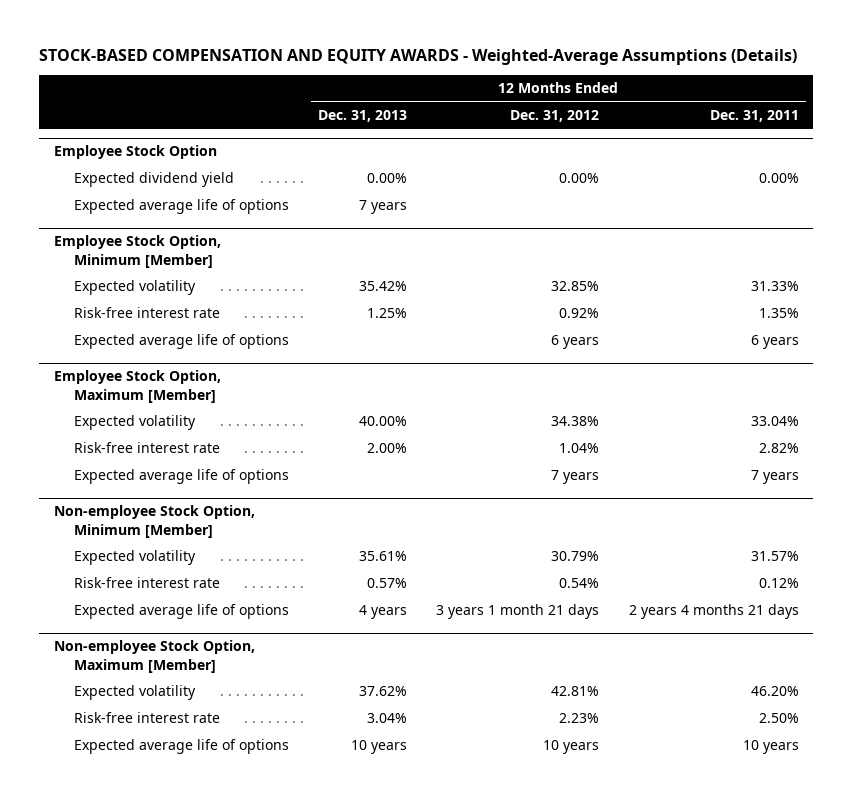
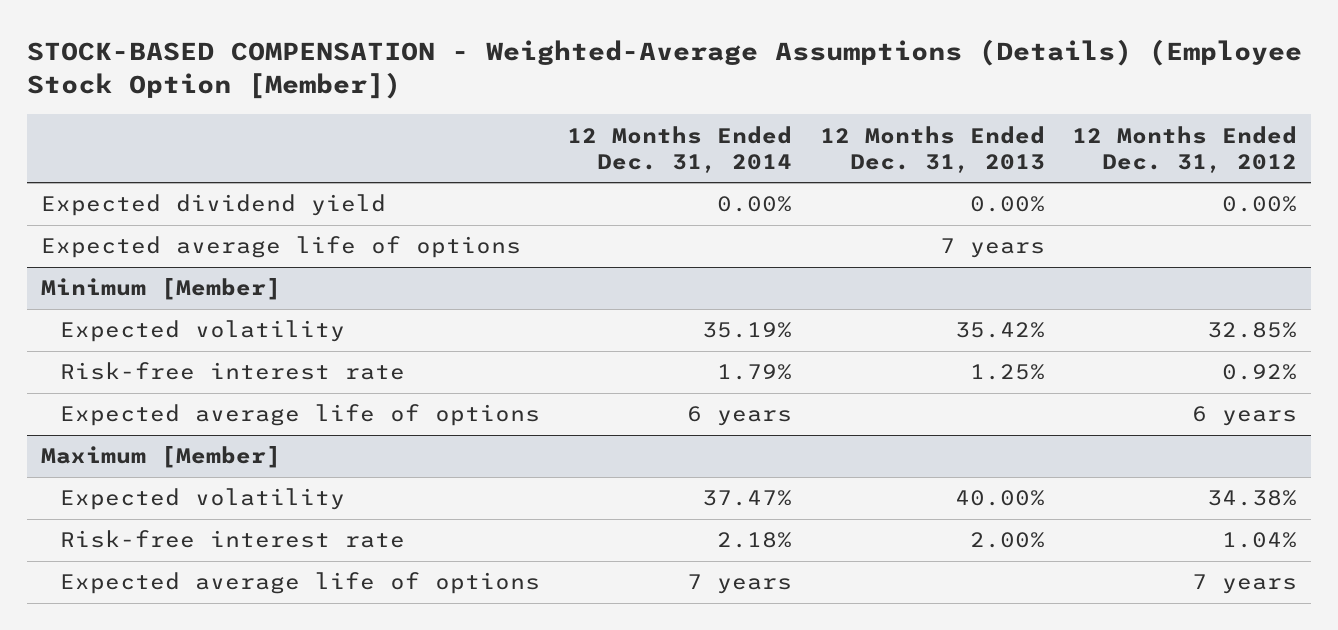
[39,49,798,66] STOCK-BASED COMPENSATION AND EQUITY AWARDS - Weighted-Average Assumptions (Details) -> [27,39,1303,100] STOCK-BASED COMPENSATION - Weighted-Average Assumptions (Details) (Employee Stock Option [Member])
[709,110,799,123] Dec. 31, 2011 -> none
none -> [567,125,793,173] 12 Months Ended Dec. 31, 2014
[53,145,217,160] Employee Stock Option -> none
[53,235,221,268] Employee Stock Option, Minimum [Member] -> none
none -> [40,278,281,301] Minimum [Member]
[53,370,221,403] Employee Stock Option, Maximum [Member] -> none
none -> [40,446,281,469] Maximum [Member]
[53,505,255,538] Non-employee Stock Option, Minimum [Member] -> none
[74,550,197,566] Expected volatility -> none
[74,577,221,589] Risk-free interest rate -> none
[74,604,290,620] Expected average life of options -> none
[53,640,255,673] Non-employee Stock Option, Maximum [Member] -> none
[74,685,197,701] Expected volatility -> none
[74,712,221,724] Risk-free interest rate -> none
[74,739,290,755] Expected average life of options -> none

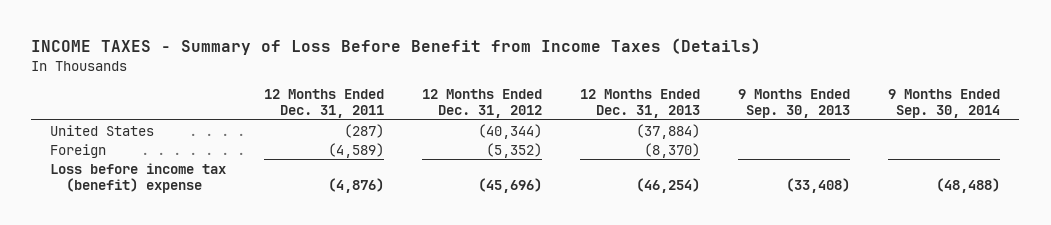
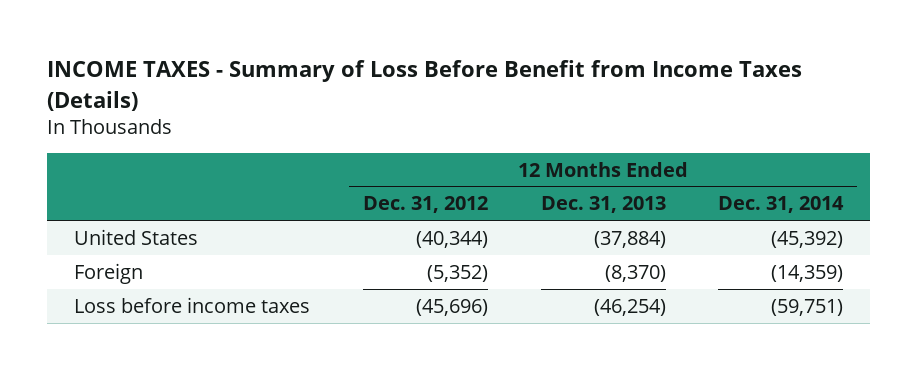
[264,88,385,118] 12 Months Ended Dec. 31, 2011 -> none
[738,88,851,118] 9 Months Ended Sep. 30, 2013 -> none
[888,88,1001,118] 9 Months Ended Sep. 30, 2014 -> none
none -> [718,196,845,214] Dec. 31, 2014
[50,162,227,193] Loss before income tax (benefit) expense -> [73,296,310,313] Loss before income taxes

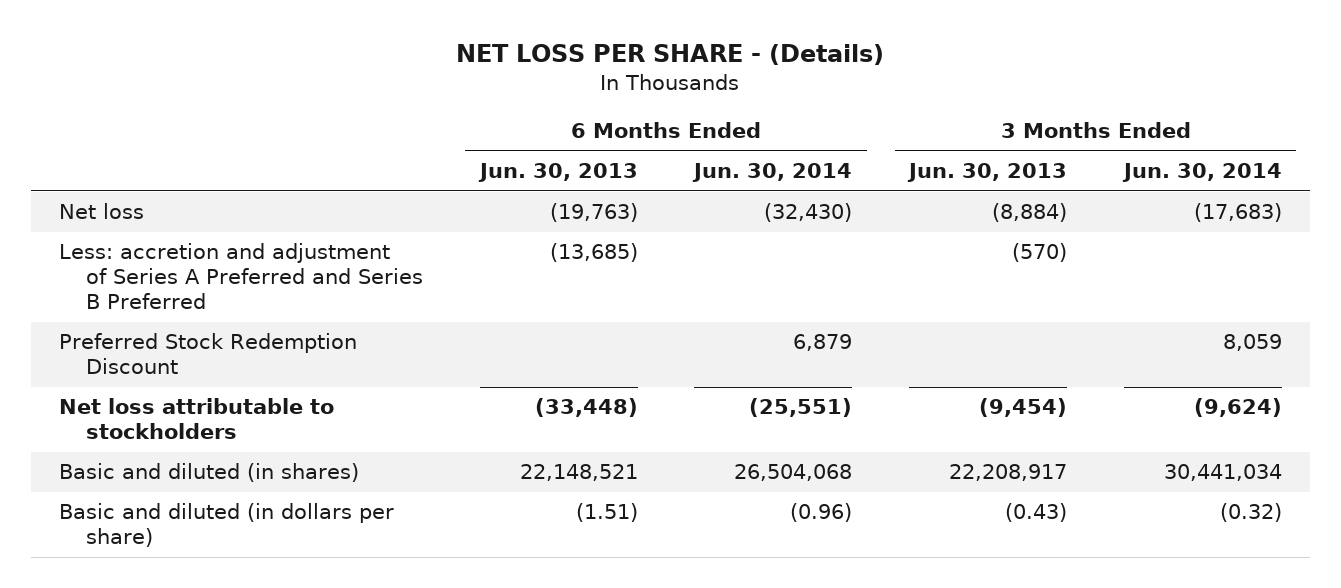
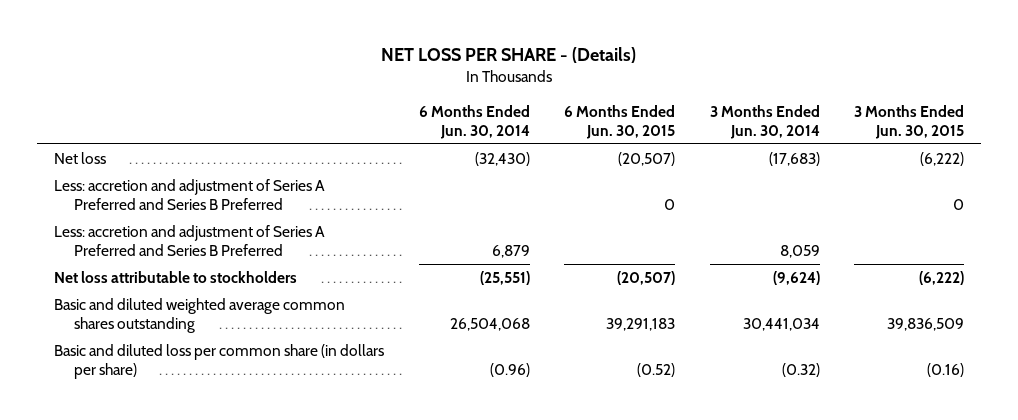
[477,163,638,183] Jun. 30, 2013 -> none
[907,163,1068,183] Jun. 30, 2013 -> none
none -> [564,105,676,139] 6 Months Ended Jun. 30, 2015
none -> [853,105,964,139] 3 Months Ended Jun. 30, 2015
[59,333,358,375] Preferred Stock Redemption Discount -> [54,225,326,256] Less: accretion and adjustment of Series A Preferred and Series B Preferred
[59,463,360,483] Basic and diluted (in shares) -> [54,298,346,333] Basic and diluted weighted average common shares outstanding
[59,503,395,548] Basic and diluted (in dollars per share) -> [54,344,385,379] Basic and diluted loss per common share (in dollars per share)

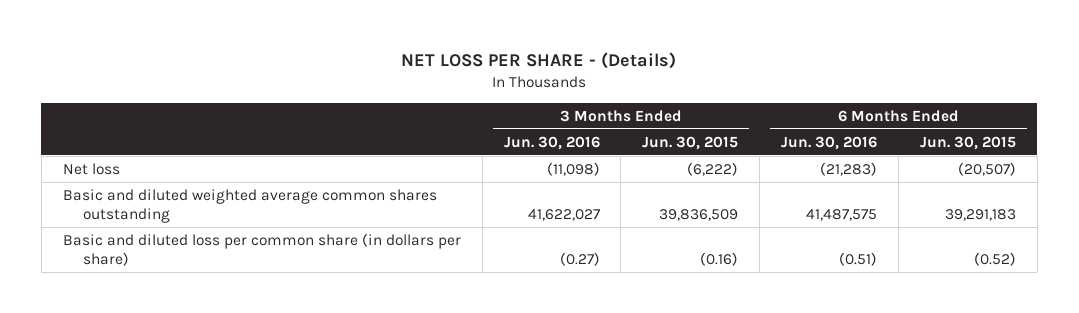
[418,105,530,139] 6 Months Ended Jun. 30, 2014 -> none
[709,105,820,139] 3 Months Ended Jun. 30, 2014 -> none
none -> [503,135,600,150] Jun. 30, 2016
none -> [781,135,878,150] Jun. 30, 2016
[54,179,326,210] Less: accretion and adjustment of Series A Preferred and Series B Preferred -> none
[54,225,326,256] Less: accretion and adjustment of Series A Preferred and Series B Preferred -> none
[54,271,298,284] Net loss attributable to stockholders -> none

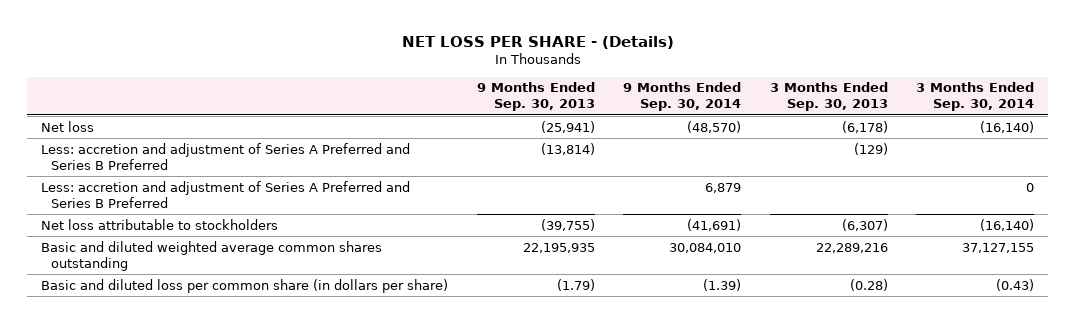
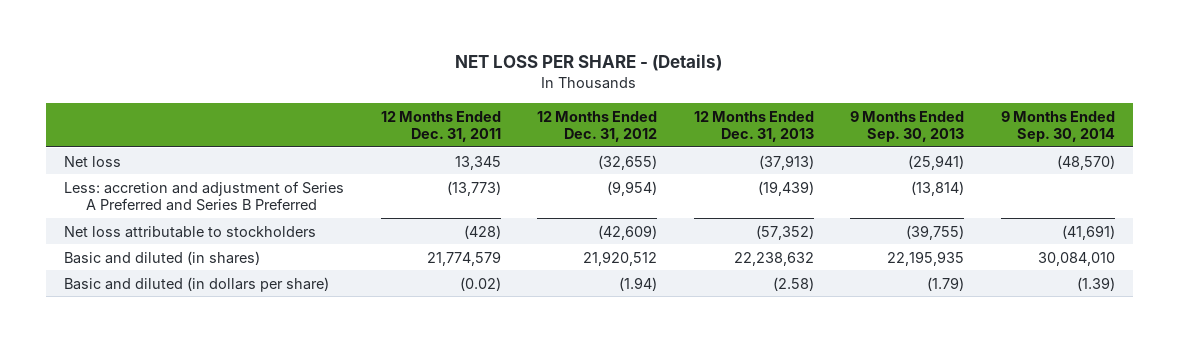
[769,82,888,112] 3 Months Ended Sep. 30, 2013 -> none
[916,82,1035,112] 3 Months Ended Sep. 30, 2014 -> none
none -> [380,110,501,142] 12 Months Ended Dec. 31, 2011
none -> [537,110,658,142] 12 Months Ended Dec. 31, 2012
none -> [693,110,814,142] 12 Months Ended Dec. 31, 2013
[41,180,411,208] Less: accretion and adjustment of Series A Preferred and Series B Preferred -> none
[41,240,383,271] Basic and diluted weighted average common shares outstanding -> [63,250,260,265] Basic and diluted (in shares)
[41,278,449,293] Basic and diluted loss per common share (in dollars per share) -> [63,276,329,292] Basic and diluted (in dollars per share)

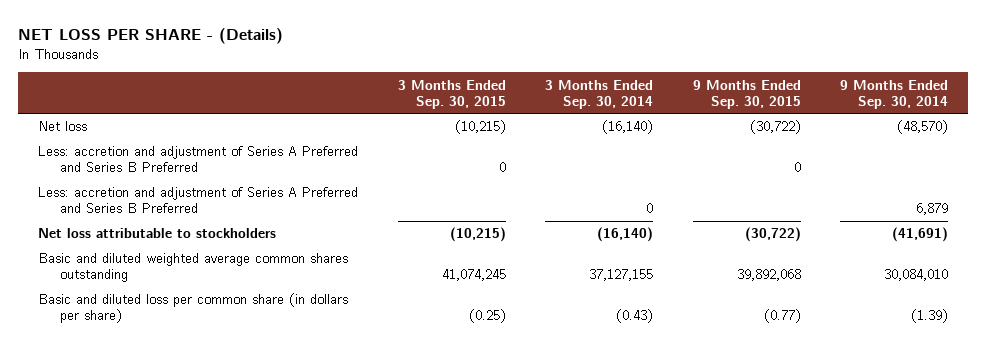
[380,110,501,142] 12 Months Ended Dec. 31, 2011 -> none
[537,110,658,142] 12 Months Ended Dec. 31, 2012 -> none
[693,110,814,142] 12 Months Ended Dec. 31, 2013 -> none
[850,110,965,142] 9 Months Ended Sep. 30, 2013 -> none
none -> [397,79,506,109] 3 Months Ended Sep. 30, 2015
none -> [545,79,654,109] 3 Months Ended Sep. 30, 2014
none -> [692,79,801,109] 9 Months Ended Sep. 30, 2015
none -> [38,187,359,214] Less: accretion and adjustment of Series A Preferred and Series B Preferred
[63,250,260,265] Basic and diluted (in shares) -> [38,253,349,283] Basic and diluted weighted average common shares outstanding
[63,276,329,292] Basic and diluted (in dollars per share) -> [38,293,349,324] Basic and diluted loss per common share (in dollars per share)

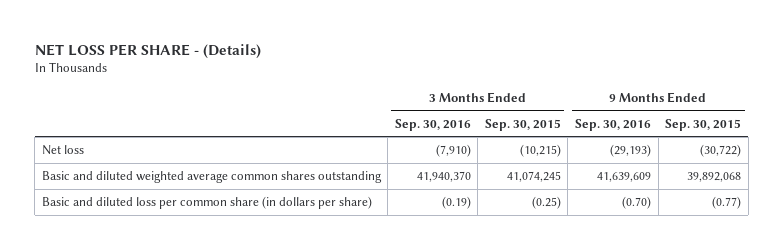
[545,79,654,109] 3 Months Ended Sep. 30, 2014 -> none
[840,79,949,109] 9 Months Ended Sep. 30, 2014 -> none
none -> [394,118,471,131] Sep. 30, 2016
none -> [575,118,652,131] Sep. 30, 2016
[38,146,359,173] Less: accretion and adjustment of Series A Preferred and Series B Preferred -> none
[38,187,359,214] Less: accretion and adjustment of Series A Preferred and Series B Preferred -> none
[38,228,277,239] Net loss attributable to stockholders -> none

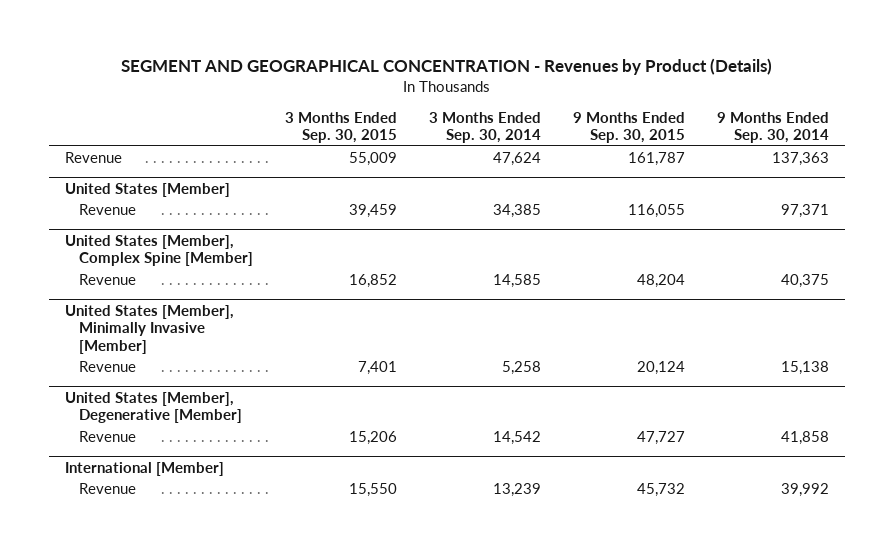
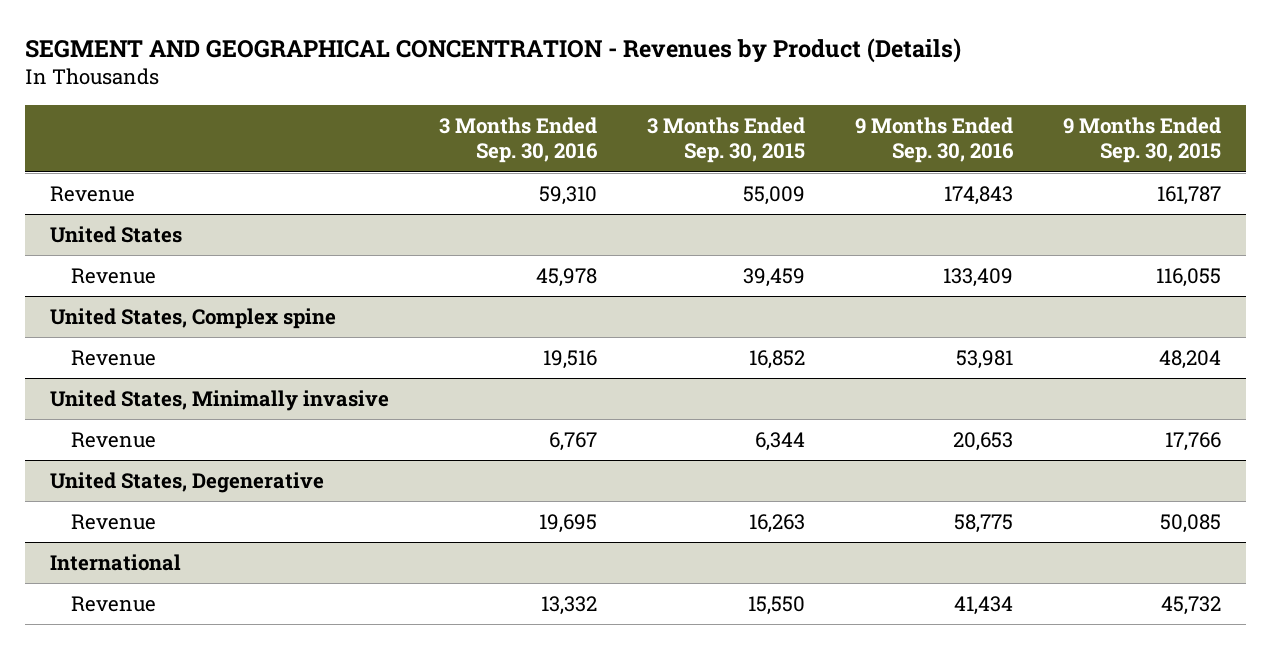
[428,111,541,144] 3 Months Ended Sep. 30, 2014 -> none
[717,111,830,144] 9 Months Ended Sep. 30, 2014 -> none
none -> [439,116,599,164] 3 Months Ended Sep. 30, 2016
none -> [855,116,1015,164] 9 Months Ended Sep. 30, 2016
[65,182,231,197] United States [Member] -> [50,226,183,244] United States
[65,234,253,267] United States [Member], Complex Spine [Member] -> [50,308,337,330] United States, Complex spine
[65,304,235,354] United States [Member], Minimally Invasive [Member] -> [50,390,390,412] United States, Minimally invasive
[357,361,397,376] 7,401 -> [755,432,806,452] 6,344
[636,361,685,376] 20,124 -> [1165,432,1222,452] 17,766
[65,391,242,424] United States [Member], Degenerative [Member] -> [50,472,325,494] United States, Degenerative
[348,431,397,446] 15,206 -> [749,514,806,534] 16,263
[636,431,685,446] 47,727 -> [1160,514,1222,534] 50,085
[65,461,225,476] International [Member] -> [50,554,182,572] International

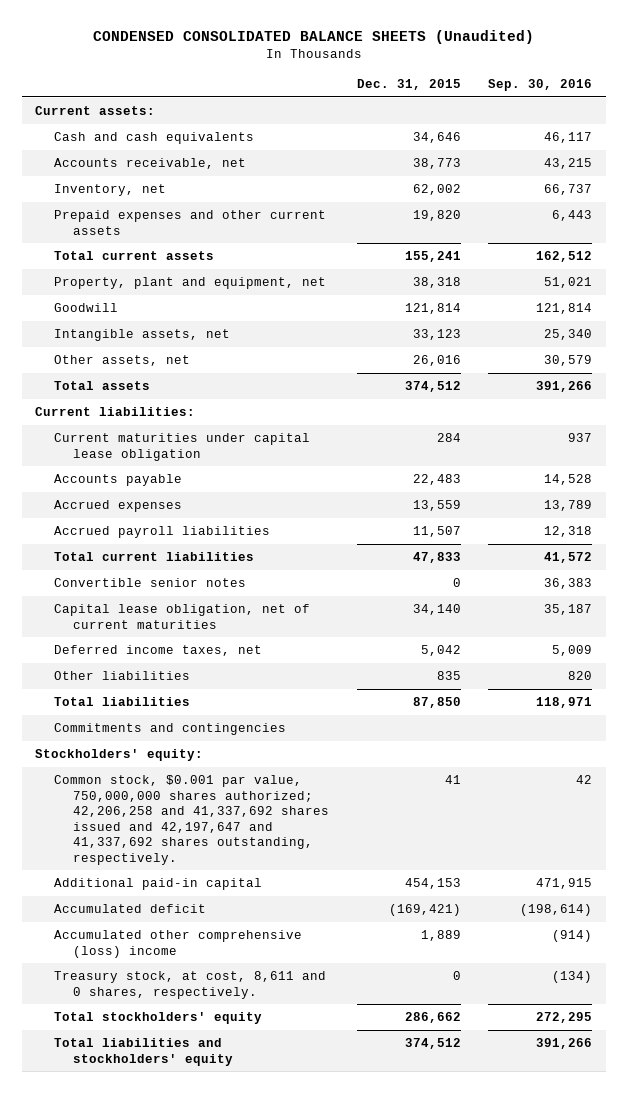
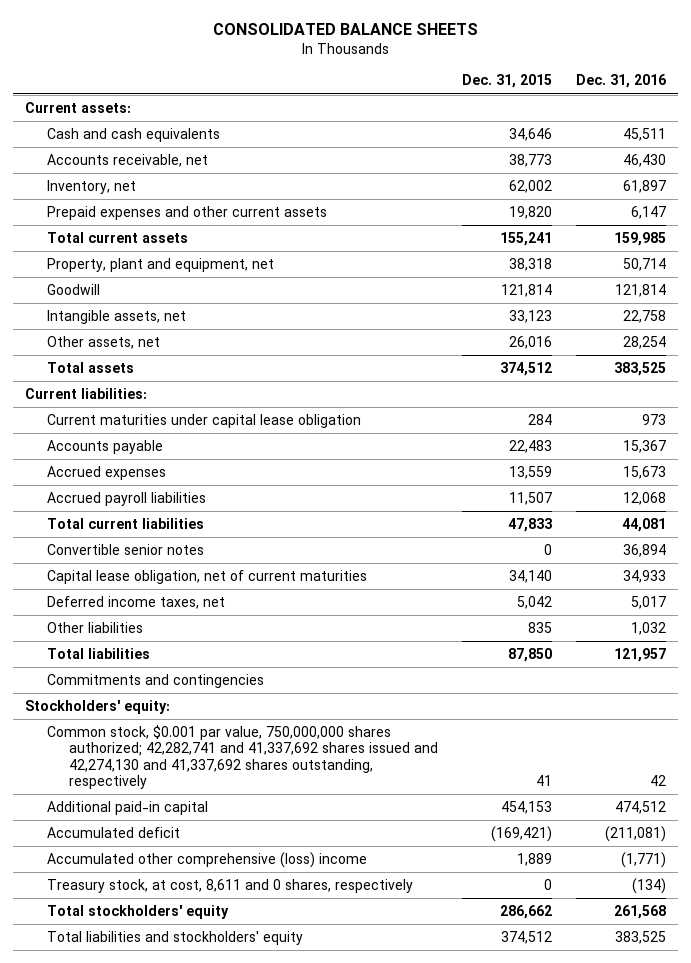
[92,30,534,45] CONDENSED CONSOLIDATED BALANCE SHEETS (Unaudited) -> [212,22,478,35] CONSOLIDATED BALANCE SHEETS
[488,79,593,92] Sep. 30, 2016 -> none
none -> [576,74,667,89] Dec. 31, 2016
[54,775,330,865] Common stock, $0.001 par value, 750,000,000 shares authorized; 42,206,258 and 41,337,692 shares issued and 42,197,647 and 41,337,692 shares outstanding, respectively. -> [47,724,439,789] Common stock, $0.001 par value, 750,000,000 shares authorized; 42,282,741 and 41,337,692 shares issued and 42,274,130 and 41,337,692 shares outstanding, respectively
[54,971,327,999] Treasury stock, at cost, 8,611 and 0 shares, respectively. -> [47,878,414,893] Treasury stock, at cost, 8,611 and 0 shares, respectively

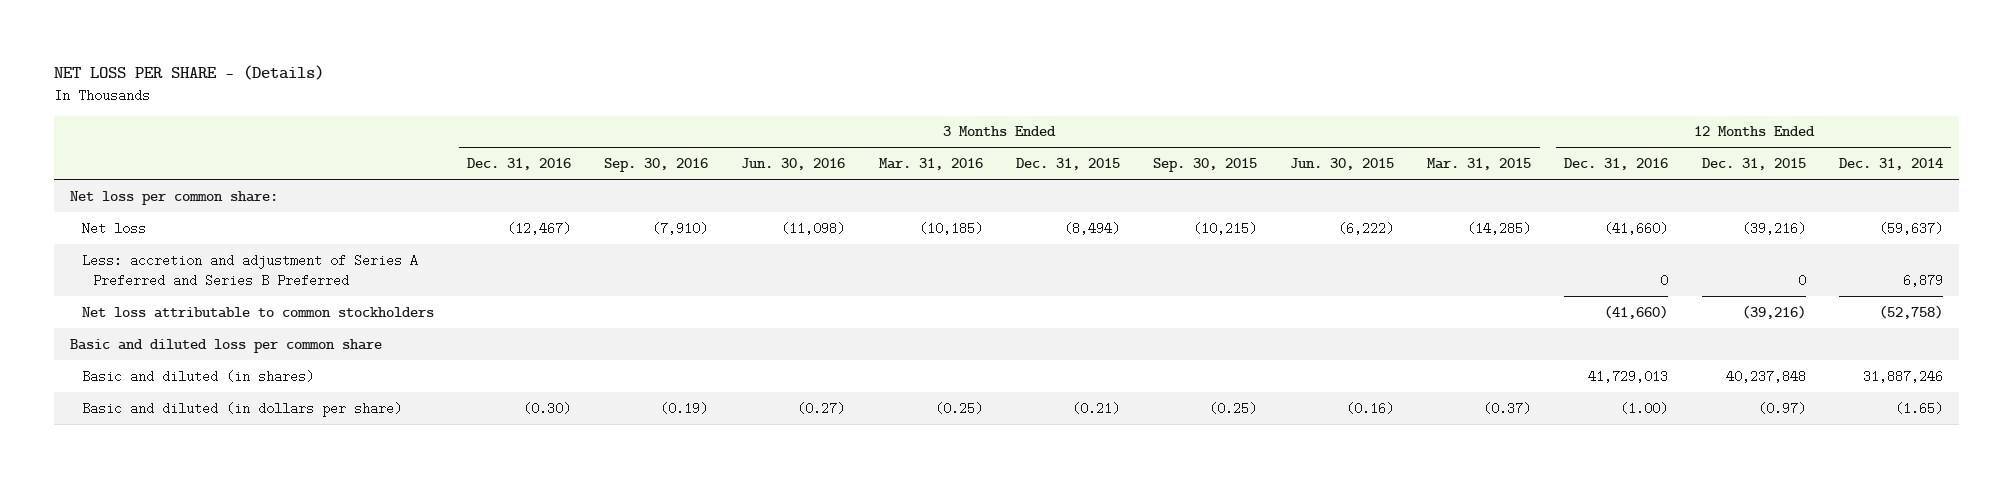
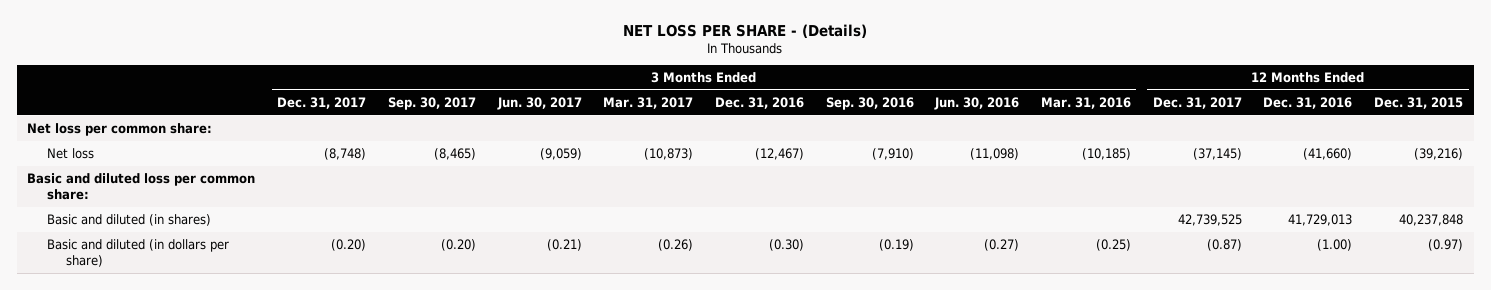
[1015,158,1120,171] Dec. 31, 2015 -> none
[1152,158,1257,173] Sep. 30, 2015 -> none
[1290,158,1395,171] Jun. 30, 2015 -> none
[1427,158,1532,171] Mar. 31, 2015 -> none
[1838,158,1943,171] Dec. 31, 2014 -> none
none -> [277,96,367,109] Dec. 31, 2017
none -> [387,96,476,110] Sep. 30, 2017
none -> [496,96,582,110] Jun. 30, 2017
none -> [603,96,694,109] Mar. 31, 2017
none -> [1152,96,1242,109] Dec. 31, 2017
[81,253,418,287] Less: accretion and adjustment of Series A Preferred and Series B Preferred -> none
[81,306,434,318] Net loss attributable to common stockholders -> none
[70,338,383,353] Basic and diluted loss per common share -> [27,172,256,200] Basic and diluted loss per common share:

